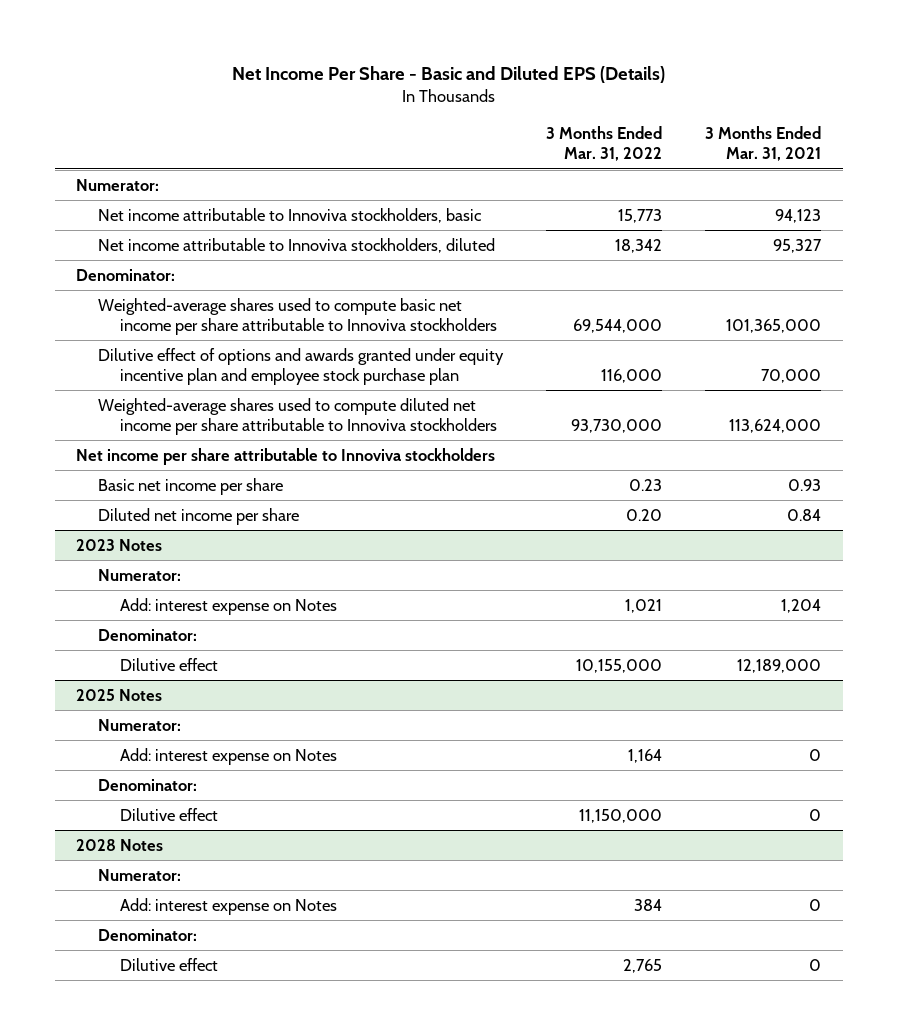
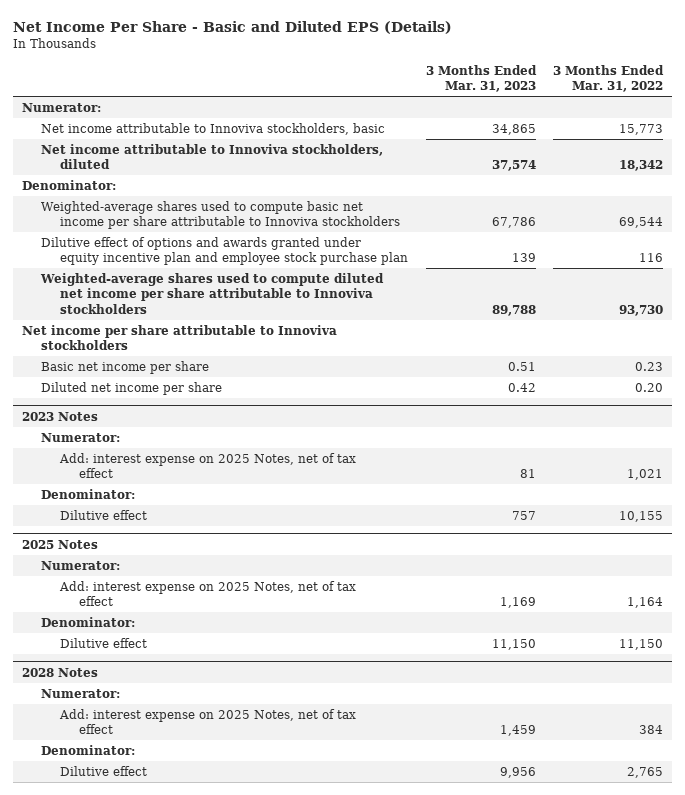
[705,126,822,162] 3 Months Ended Mar. 31, 2021 -> none
none -> [425,64,537,93] 3 Months Ended Mar. 31, 2023
[573,318,663,333] 69,544,000 -> [619,217,664,229] 69,544
[601,368,663,383] 116,000 -> [639,253,664,263] 116
[571,418,663,433] 93,730,000 -> [619,304,664,316] 93,730
[119,597,337,615] Add: interest expense on Notes -> [59,452,357,479] Add: interest expense on 2025 Notes, net of tax effect
[576,658,663,673] 10,155,000 -> [619,510,664,522] 10,155
[119,747,337,765] Add: interest expense on Notes -> [59,580,357,607] Add: interest expense on 2025 Notes, net of tax effect
[579,808,663,823] 11,150,000 -> [619,638,664,650] 11,150
[119,897,337,915] Add: interest expense on Notes -> [59,708,357,735] Add: interest expense on 2025 Notes, net of tax effect

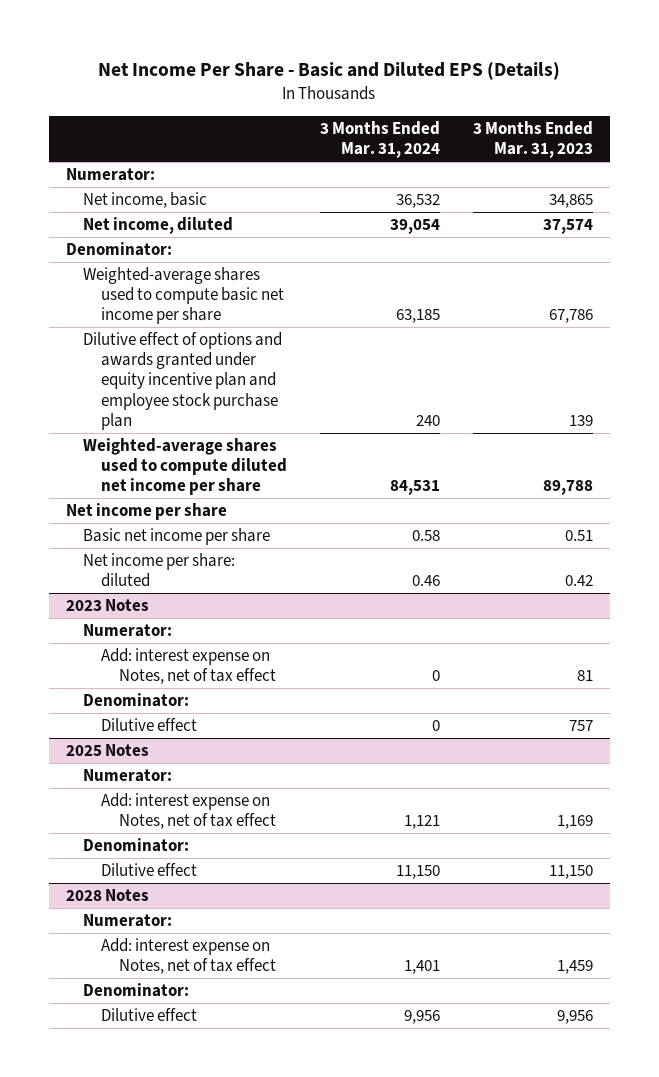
[553,64,665,93] 3 Months Ended Mar. 31, 2022 -> none
none -> [320,121,441,159] 3 Months Ended Mar. 31, 2024
[40,122,385,135] Net income attributable to Innoviva stockholders, basic -> [83,192,208,209] Net income, basic
[40,143,383,170] Net income attributable to Innoviva stockholders, diluted -> [83,217,234,235] Net income, diluted
[40,200,401,230] Weighted-average shares used to compute basic net income per share attributable to Innoviva stockholders -> [83,267,284,325] Weighted-average shares used to compute basic net income per share
[39,272,384,314] Weighted-average shares used to compute diluted net income per share attributable to Innoviva stockholders -> [83,438,287,496] Weighted-average shares used to compute diluted net income per share
[21,324,337,351] Net income per share attributable to Innoviva stockholders -> [65,503,227,521] Net income per share
[40,381,222,395] Diluted net income per share -> [83,553,236,588] Net income per share: diluted
[59,452,357,479] Add: interest expense on 2025 Notes, net of tax effect -> [100,648,276,685] Add: interest expense on Notes, net of tax effect
[59,580,357,607] Add: interest expense on 2025 Notes, net of tax effect -> [100,793,276,830] Add: interest expense on Notes, net of tax effect
[59,708,357,735] Add: interest expense on 2025 Notes, net of tax effect -> [100,938,276,975] Add: interest expense on Notes, net of tax effect

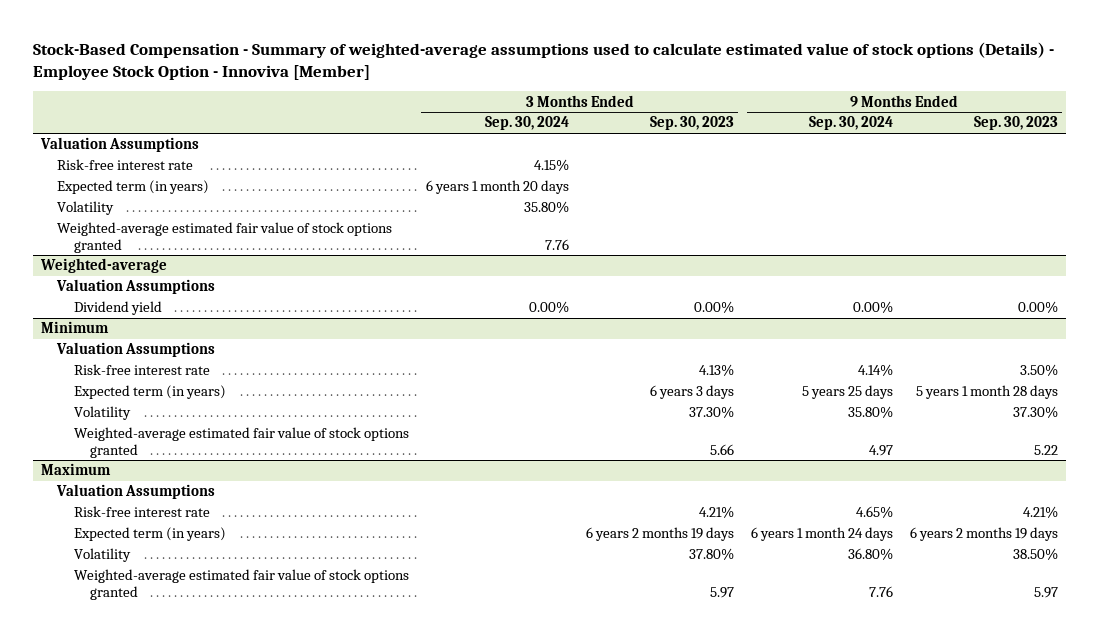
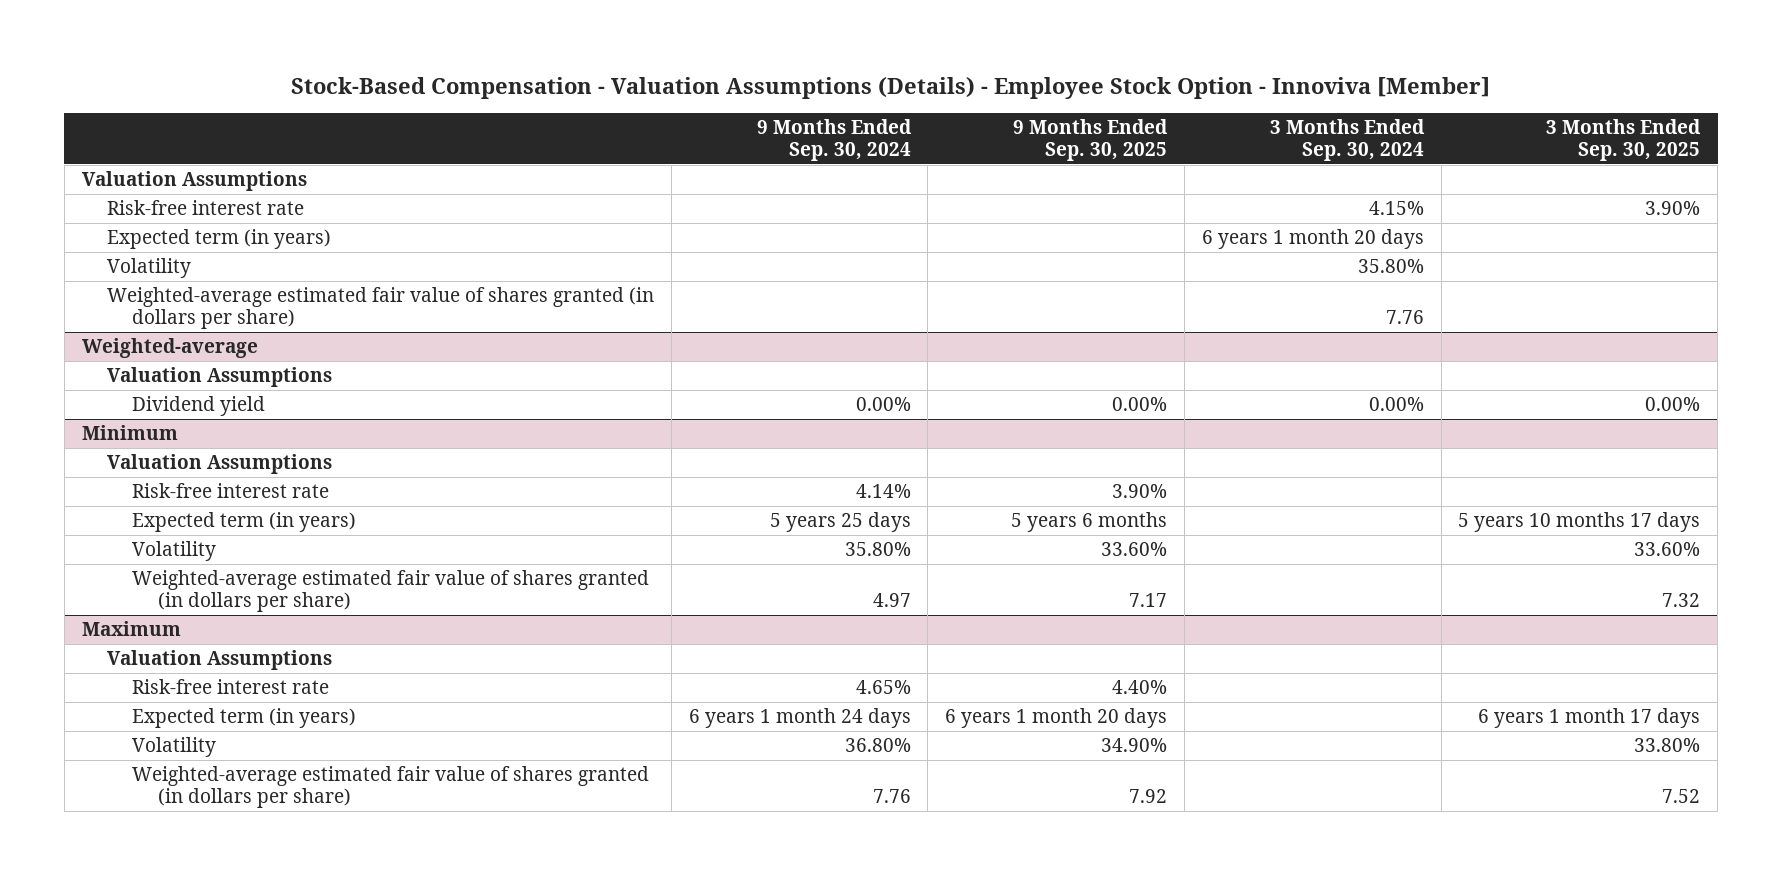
[32,41,1054,81] Stock-Based Compensation - Summary of weighted-average assumptions used to calculate estimated value of stock options (Details) - Employee Stock Option - Innoviva [Member] -> [290,76,1490,99] Stock-Based Compensation - Valuation Assumptions (Details) - Employee Stock Option - Innoviva [Member]
[649,116,734,131] Sep. 30, 2023 -> none
[973,116,1058,131] Sep. 30, 2023 -> none
none -> [1013,119,1169,162] 9 Months Ended Sep. 30, 2025
none -> [1546,119,1702,162] 3 Months Ended Sep. 30, 2025
[57,222,393,253] Weighted-average estimated fair value of stock options granted -> [106,287,654,330] Weighted-average estimated fair value of shares granted (in dollars per share)
[73,427,409,458] Weighted-average estimated fair value of stock options granted -> [132,570,650,613] Weighted-average estimated fair value of shares granted (in dollars per share)
[73,569,409,600] Weighted-average estimated fair value of stock options granted -> [132,766,650,809] Weighted-average estimated fair value of shares granted (in dollars per share)

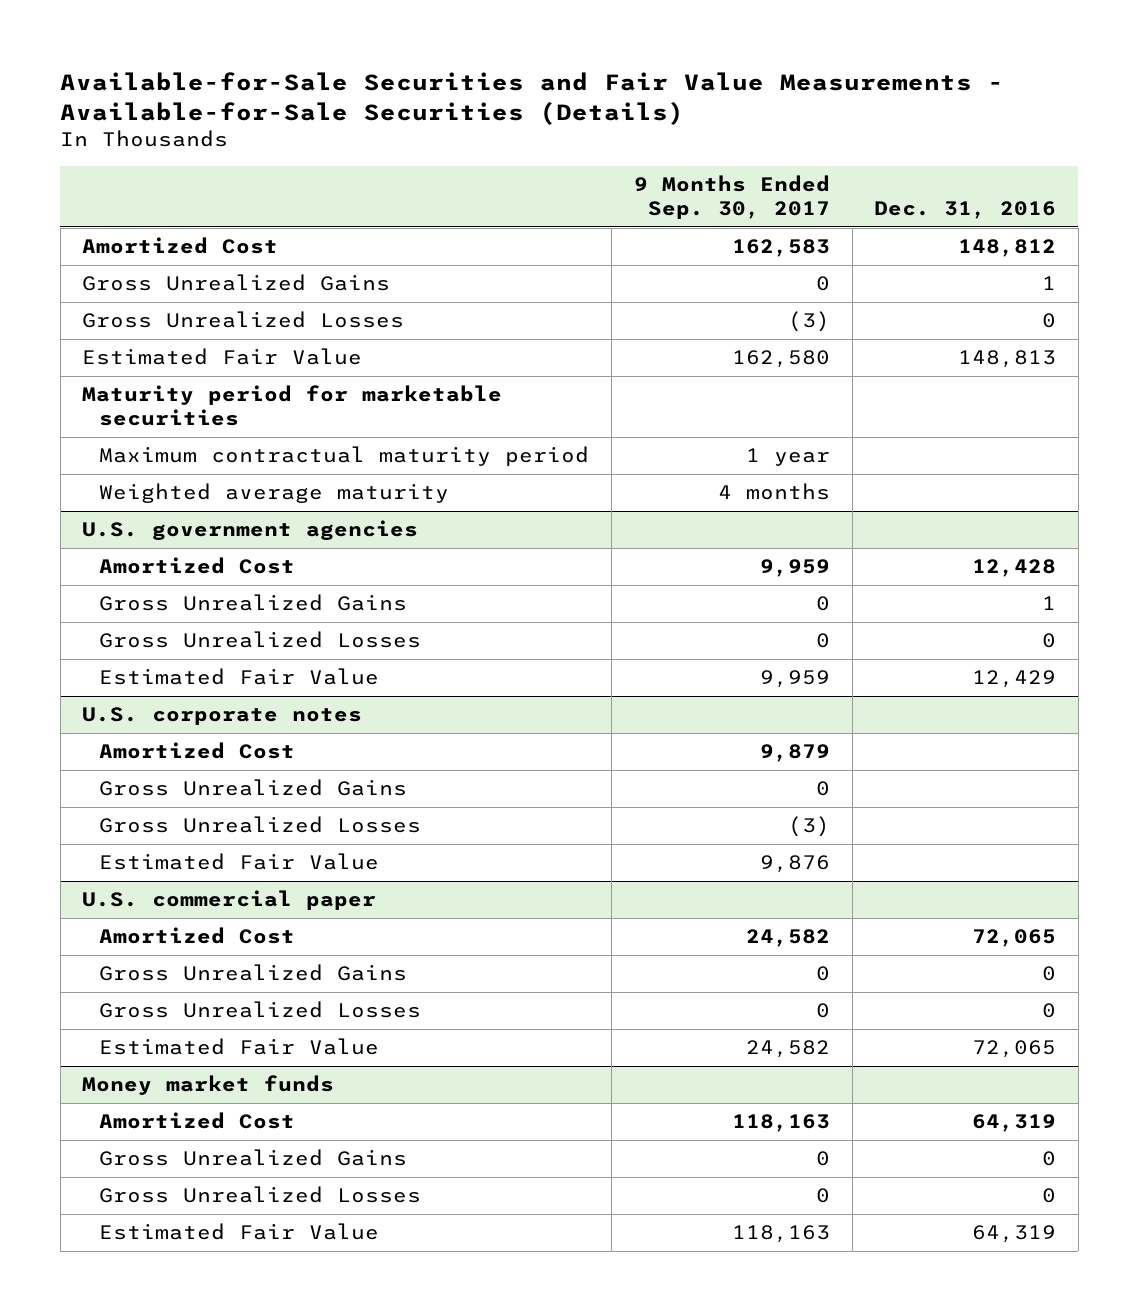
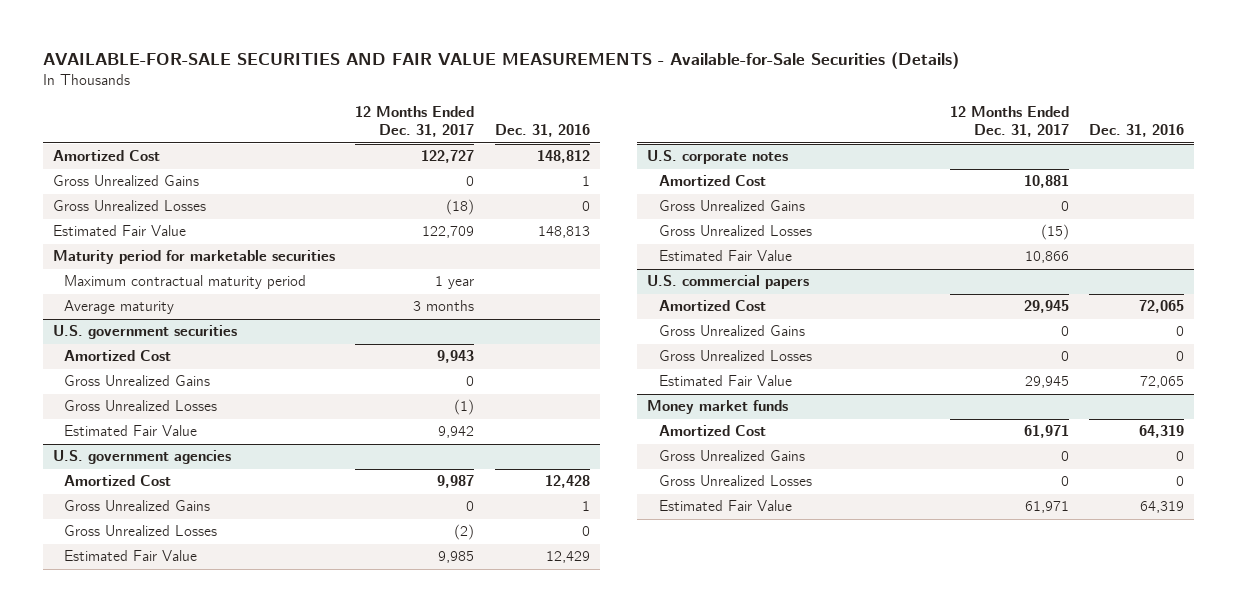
[60,72,1005,126] Available-for-Sale Securities and Fair Value Measurements - Available-for-Sale Securities (Details) -> [42,52,959,70] AVAILABLE-FOR-SALE SECURITIES AND FAIR VALUE MEASUREMENTS - Available-for-Sale Securities (Details)
[633,174,830,220] 9 Months Ended Sep. 30, 2017 -> none
none -> [355,106,475,138] 12 Months Ended Dec. 31, 2017
[99,483,450,504] Weighted average maturity -> [64,300,175,315] Average maturity
none -> [52,325,237,340] U.S. government securities
none -> [64,350,172,362] Amortized Cost
none -> [64,375,211,387] Gross Unrealized Gains
none -> [64,400,218,412] Gross Unrealized Losses
none -> [64,425,198,437] Estimated Fair Value
[82,890,377,911] U.S. commercial paper -> [647,275,810,290] U.S. commercial papers

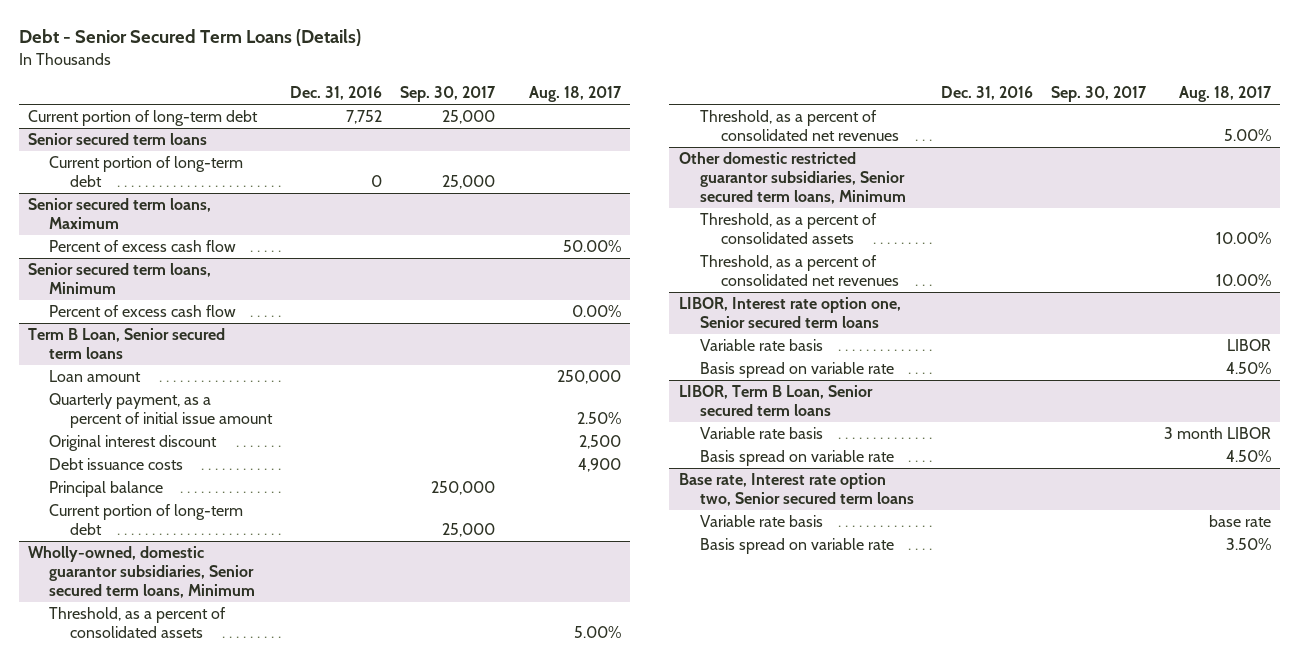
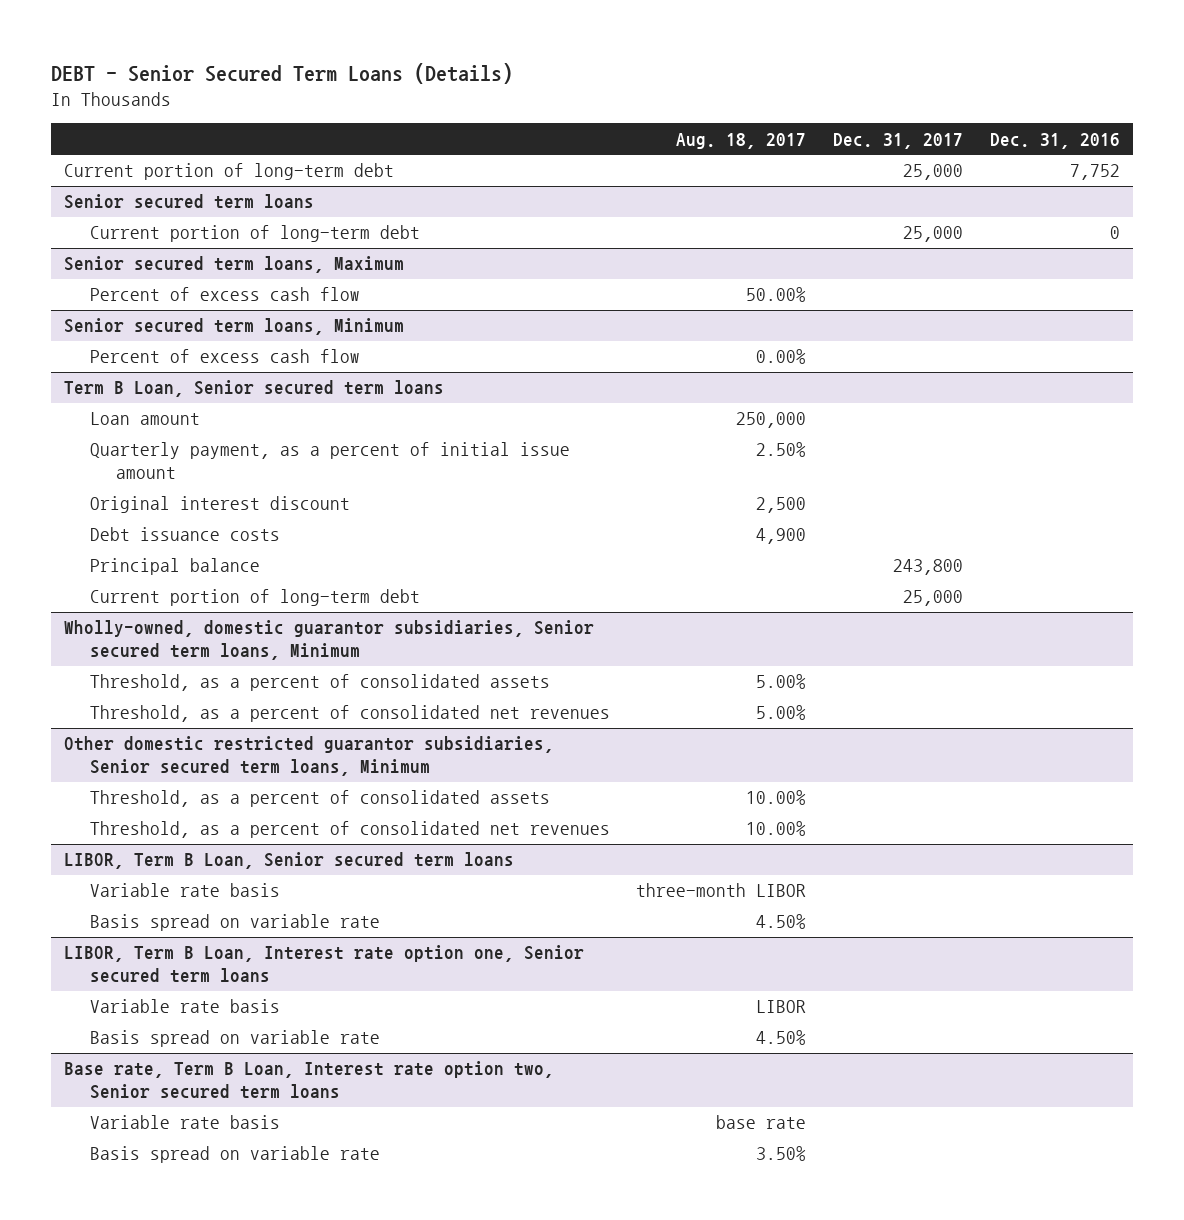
[18,29,361,47] Debt - Senior Secured Term Loans (Details) -> [50,62,513,84] DEBT - Senior Secured Term Loans (Details)
[400,86,497,103] Sep. 30, 2017 -> none
none -> [833,132,964,149] Dec. 31, 2017
[678,297,901,329] LIBOR, Interest rate option one, Senior secured term loans -> none
[699,339,823,352] Variable rate basis -> none
[699,362,894,379] Basis spread on variable rate -> none
[1164,427,1272,440] 3 month LIBOR -> [636,883,807,898] three-month LIBOR
none -> [64,945,585,984] LIBOR, Term B Loan, Interest rate option one, Senior secured term loans
none -> [89,999,280,1014] Variable rate basis
none -> [89,1030,380,1048] Basis spread on variable rate
[678,473,914,507] Base rate, Interest rate option two, Senior secured term loans -> [64,1061,555,1100] Base rate, Term B Loan, Interest rate option two, Senior secured term loans

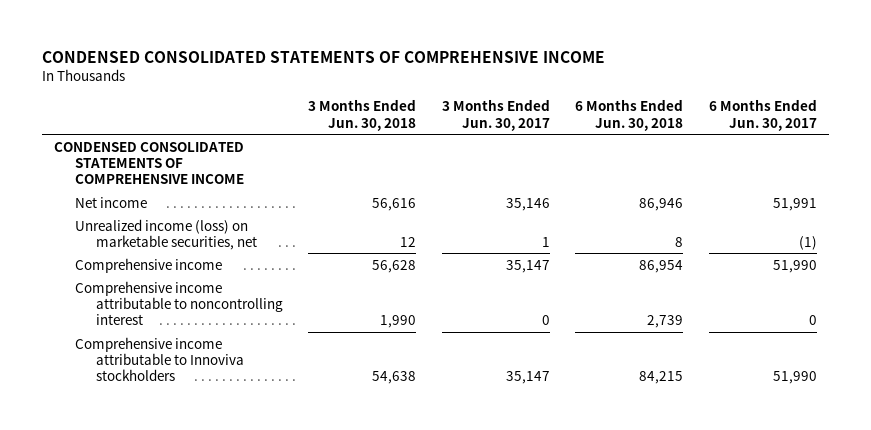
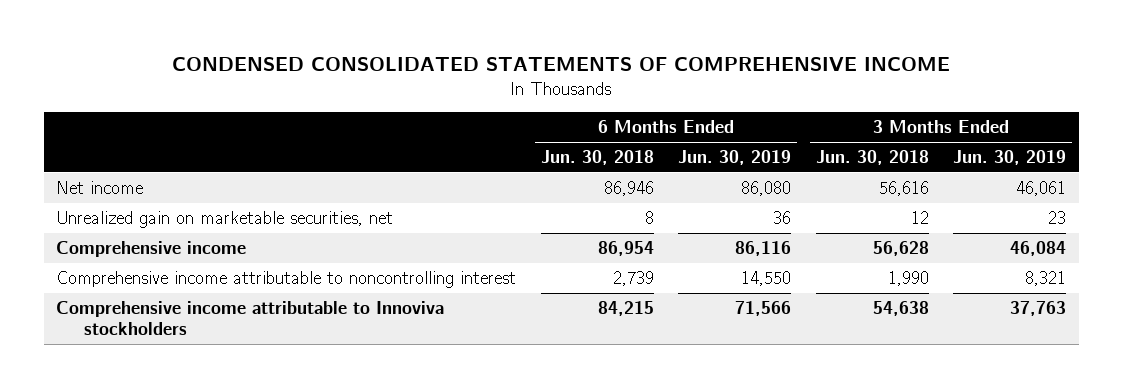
[441,99,550,131] 3 Months Ended Jun. 30, 2017 -> none
[708,99,817,131] 6 Months Ended Jun. 30, 2017 -> none
none -> [678,150,792,166] Jun. 30, 2019
none -> [953,150,1067,166] Jun. 30, 2019
[54,141,245,185] CONDENSED CONSOLIDATED STATEMENTS OF COMPREHENSIVE INCOME -> none
[75,218,258,250] Unrealized income (loss) on marketable securities, net -> [56,210,394,228] Unrealized gain on marketable securities, net

